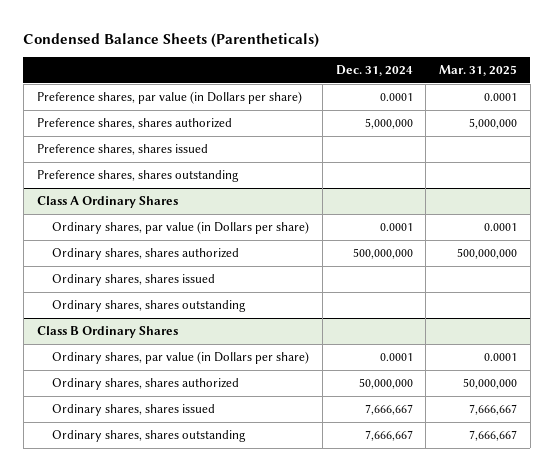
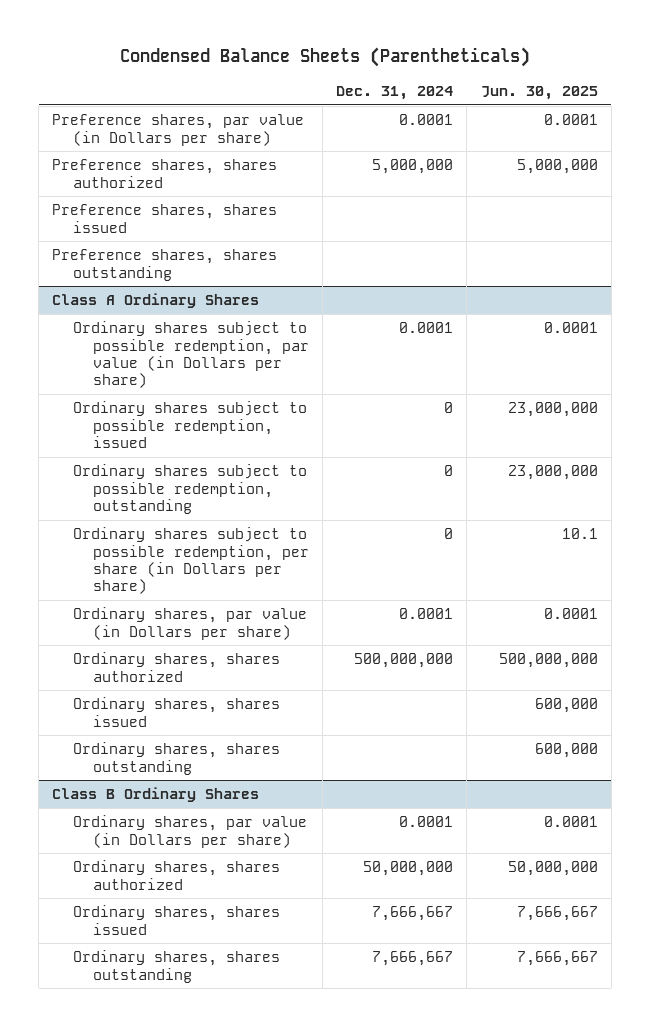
[439,65,518,77] Mar. 31, 2025 -> none
none -> [480,85,598,100] Jun. 30, 2025
none -> [72,321,309,389] Ordinary shares subject to possible redemption, par value (in Dollars per share)
none -> [72,401,307,448] Ordinary shares subject to possible redemption, issued
none -> [72,464,307,514] Ordinary shares subject to possible redemption, outstanding
none -> [72,527,309,595] Ordinary shares subject to possible redemption, per share (in Dollars per share)

